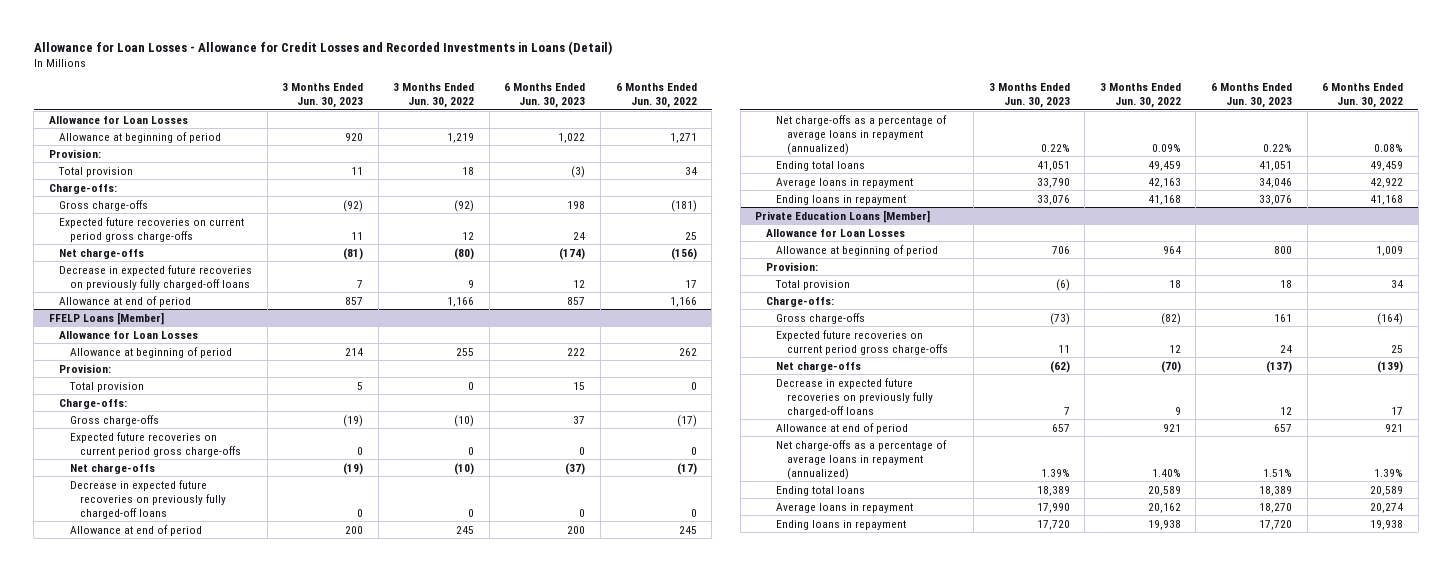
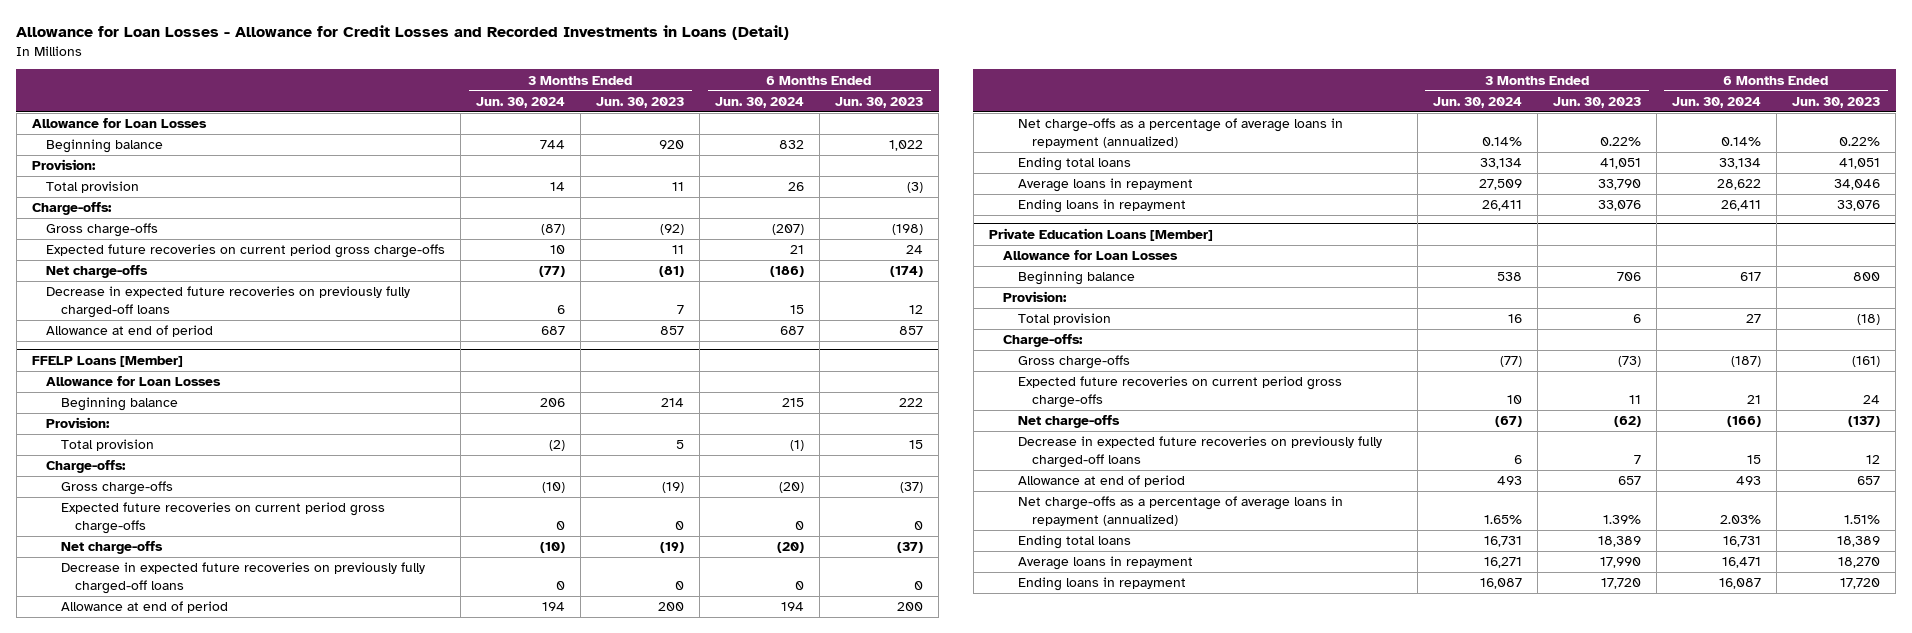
[393,83,475,109] 3 Months Ended Jun. 30, 2022 -> none
[615,83,697,109] 6 Months Ended Jun. 30, 2022 -> none
none -> [476,96,566,108] Jun. 30, 2024
none -> [715,96,805,108] Jun. 30, 2024
[59,131,222,143] Allowance at beginning of period -> [46,139,164,154] Beginning balance
[567,200,586,209] 198 -> [892,224,924,236] (198)
[69,346,232,358] Allowance at beginning of period -> [60,397,178,412] Beginning balance
[573,415,586,424] 37 -> [900,482,924,494] (37)
[776,244,939,256] Allowance at beginning of period -> [1017,271,1135,286] Beginning balance
[1055,278,1070,291] (6) -> [1633,314,1642,324] 6
[1280,279,1293,288] 18 -> [1857,314,1881,326] (18)
[1274,313,1293,322] 161 -> [1852,356,1881,368] (161)

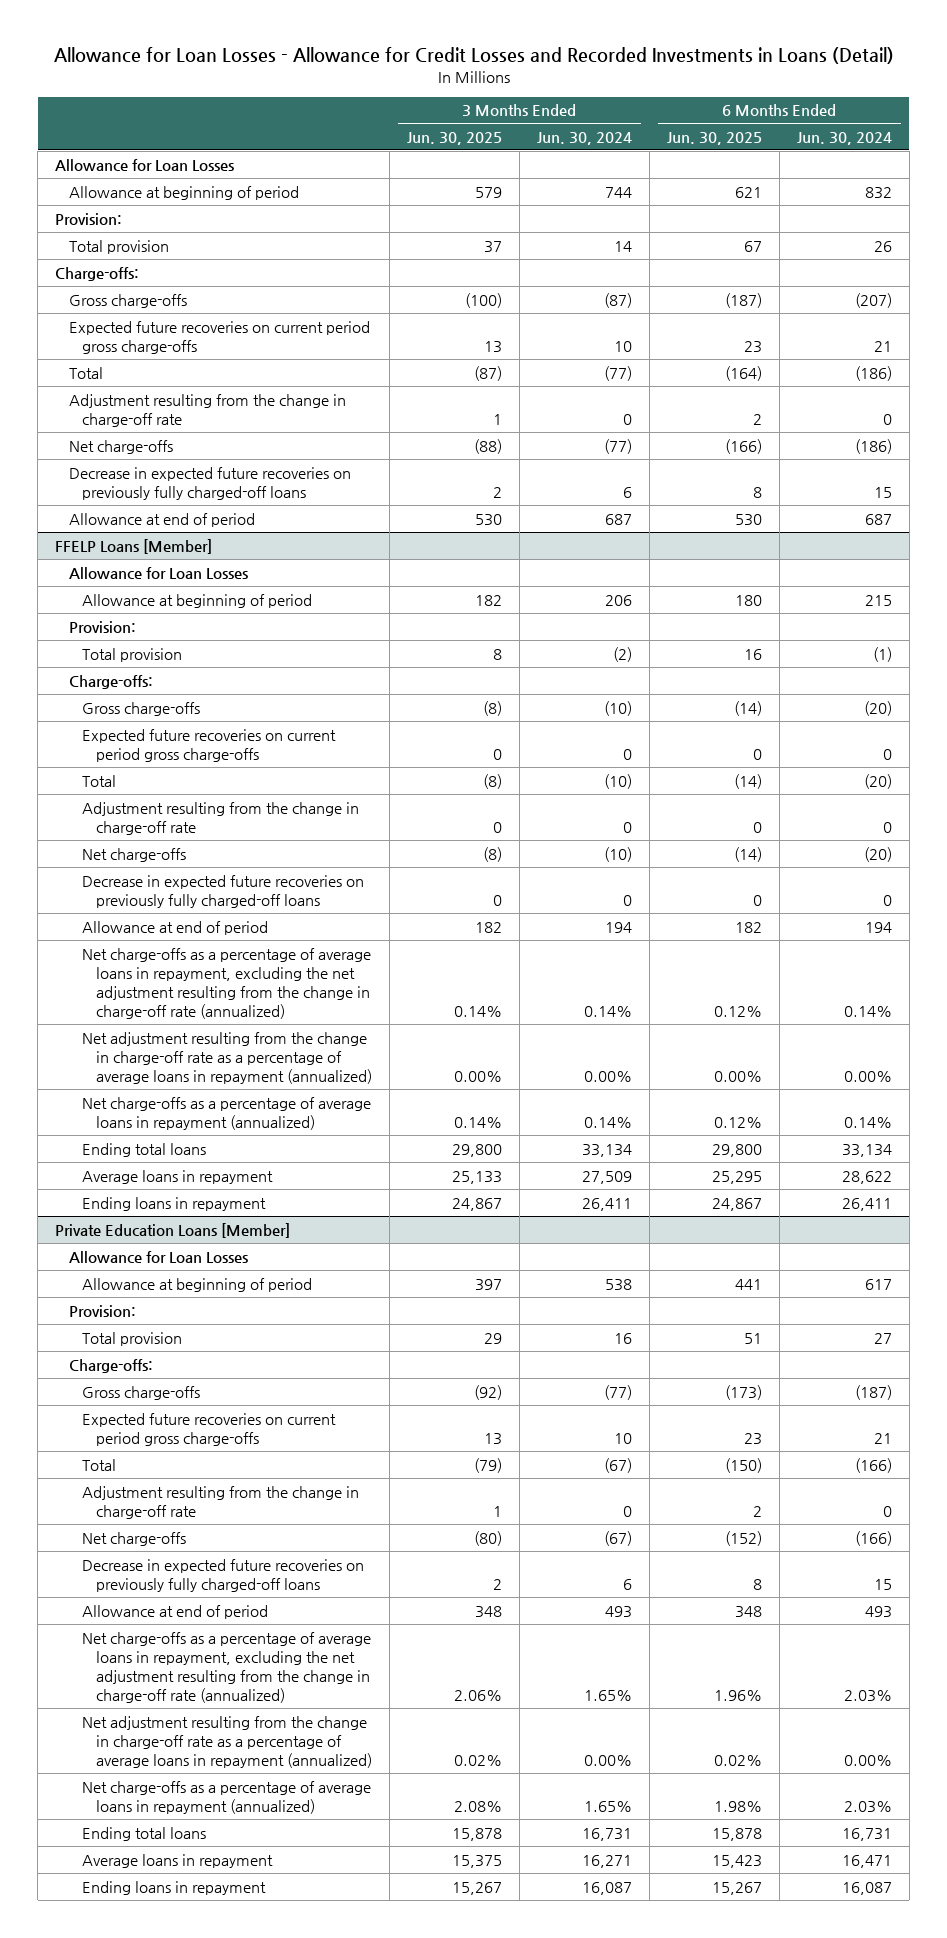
[596,96,685,108] Jun. 30, 2023 -> none
[835,96,924,108] Jun. 30, 2023 -> none
none -> [406,131,502,145] Jun. 30, 2025
none -> [666,131,762,145] Jun. 30, 2025
[46,139,164,154] Beginning balance -> [68,185,299,200] Allowance at beginning of period
none -> [68,366,103,379] Total
none -> [68,393,346,427] Adjustment resulting from the change in charge-off rate
[60,397,178,412] Beginning balance -> [82,593,313,608] Allowance at beginning of period
none -> [82,774,117,787] Total
none -> [82,801,360,835] Adjustment resulting from the change in charge-off rate
none -> [82,947,372,1019] Net charge-offs as a percentage of average loans in repayment, excluding the net adjustment resulting from the change in charge-off rate (annualized)
none -> [82,1031,372,1084] Net adjustment resulting from the change in charge-off rate as a percentage of average loans in repayment (annualized)
[1017,271,1135,286] Beginning balance -> [82,1277,313,1292] Allowance at beginning of period
none -> [82,1458,117,1471] Total
none -> [82,1485,360,1519] Adjustment resulting from the change in charge-off rate
none -> [82,1631,372,1703] Net charge-offs as a percentage of average loans in repayment, excluding the net adjustment resulting from the change in charge-off rate (annualized)
none -> [82,1715,372,1768] Net adjustment resulting from the change in charge-off rate as a percentage of average loans in repayment (annualized)

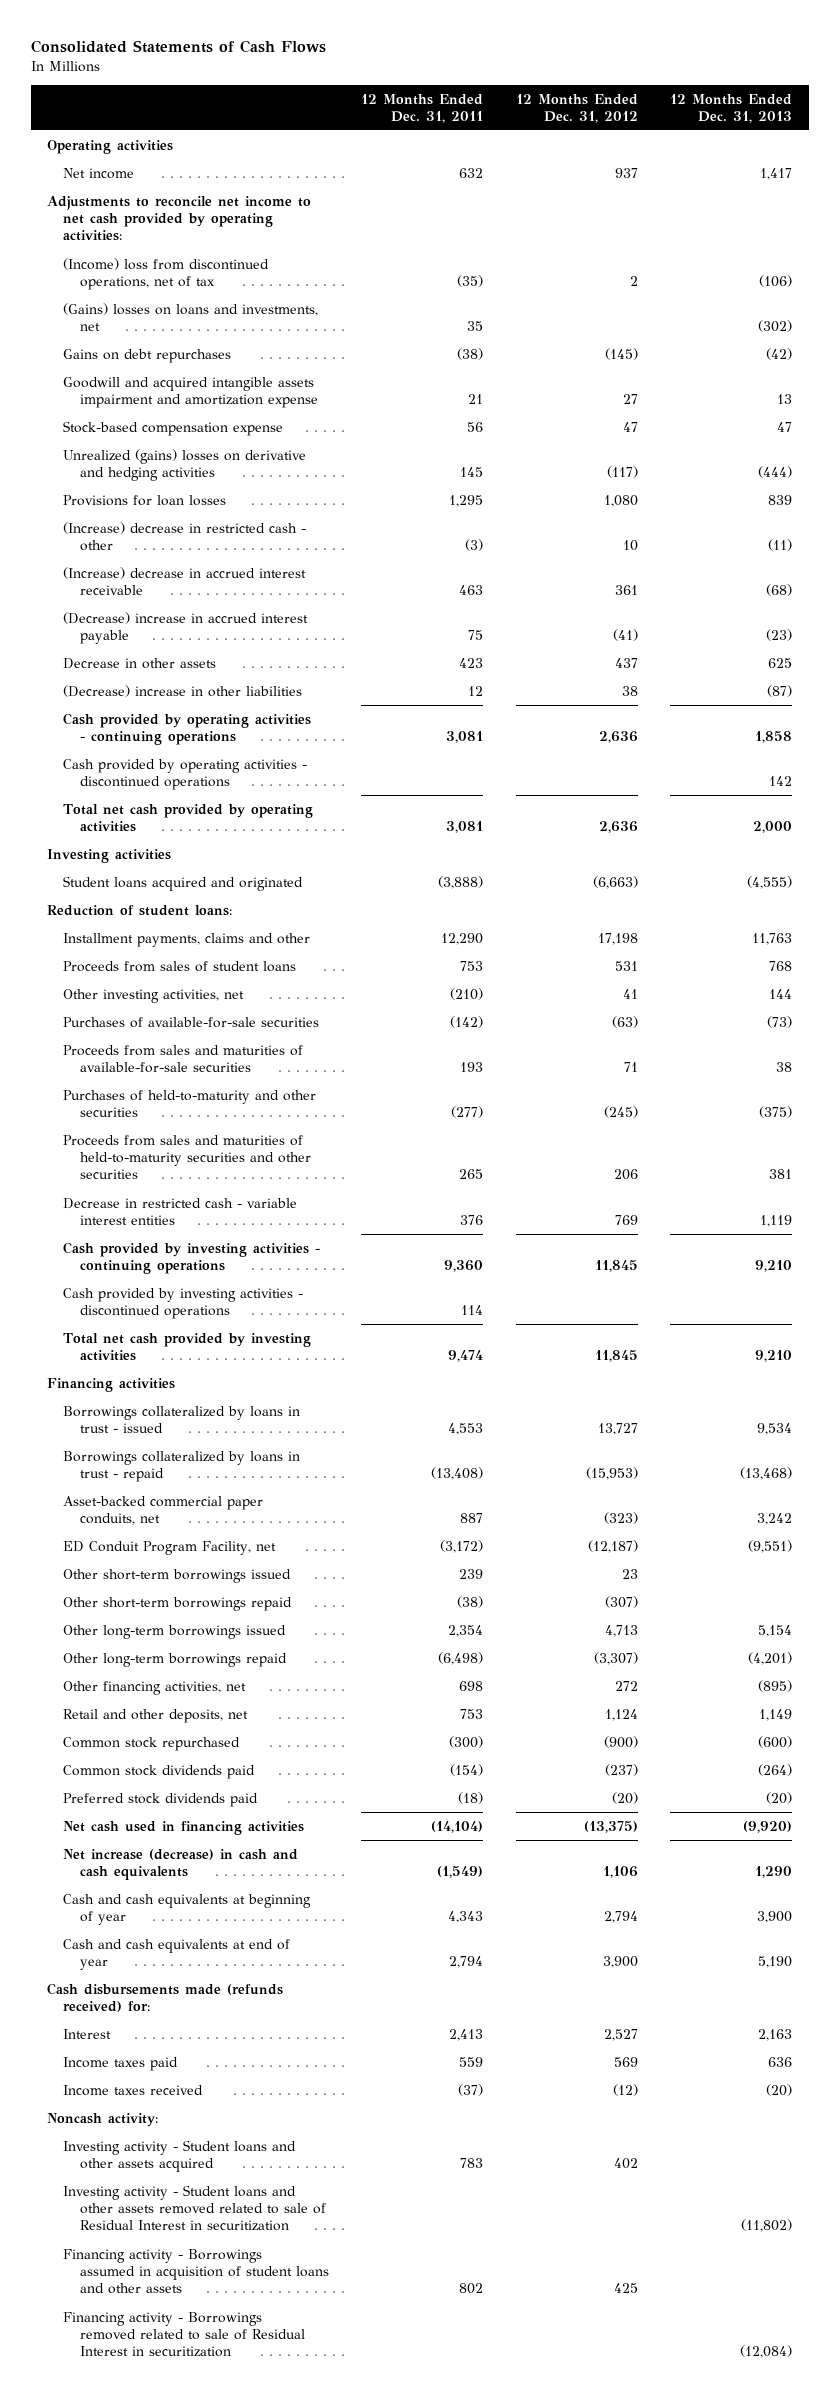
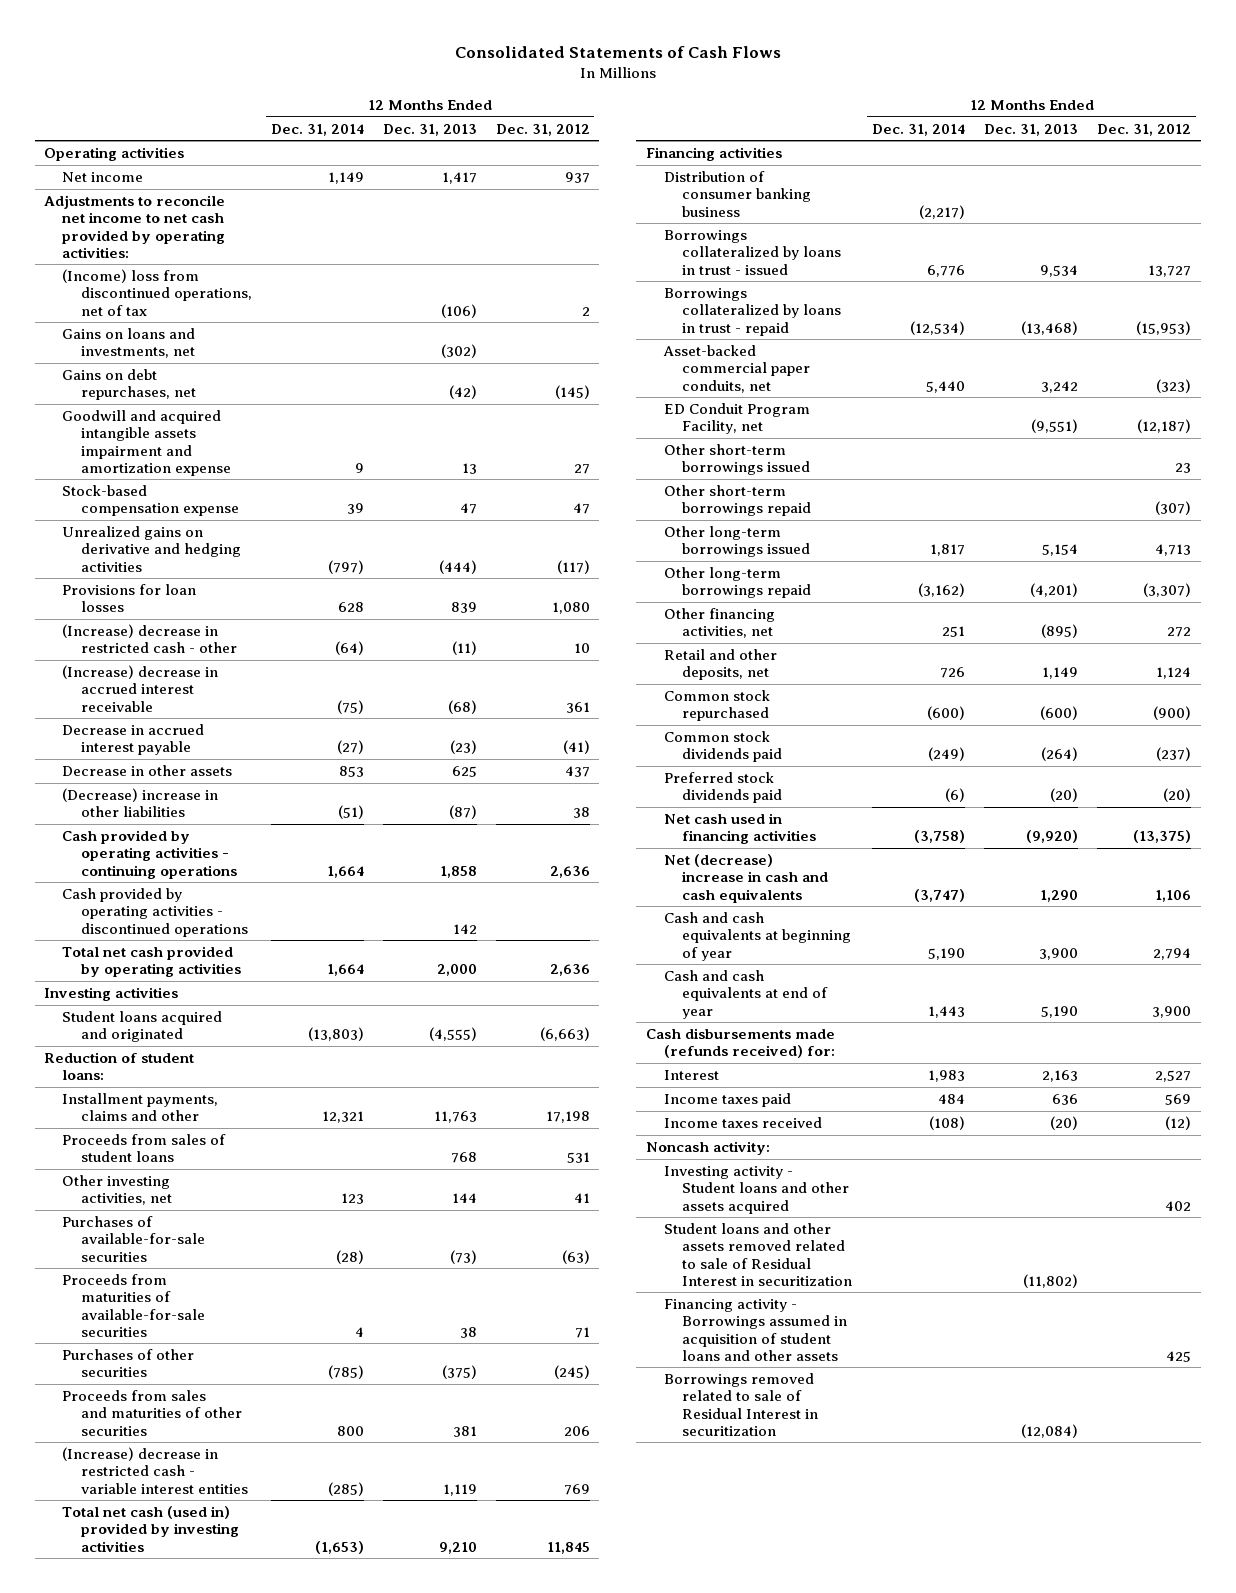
[361,93,484,123] 12 Months Ended Dec. 31, 2011 -> none
none -> [270,123,364,136] Dec. 31, 2014
[63,302,319,332] (Gains) losses on loans and investments, net -> [62,327,196,359] Gains on loans and investments, net
[63,348,232,363] Gains on debt repurchases -> [62,368,196,401] Gains on debt repurchases, net
[63,448,307,482] Unrealized (gains) losses on derivative and hedging activities -> [62,525,241,572] Unrealized gains on derivative and hedging activities
[63,611,309,645] (Decrease) increase in accrued interest payable -> [62,723,205,756] Decrease in accrued interest payable
[63,1241,321,1275] Cash provided by investing activities - continuing operations -> none
[63,1287,304,1320] Cash provided by investing activities - discontinued operations -> none
[63,1044,304,1074] Proceeds from sales and maturities of available-for-sale securities -> [62,1273,205,1337] Proceeds from maturities of available-for-sale securities
[63,1089,317,1118] Purchases of held-to-maturity and other securities -> [62,1348,195,1378] Purchases of other securities
[63,1134,311,1180] Proceeds from sales and maturities of held-to-maturity securities and other securities -> [62,1389,242,1436] Proceeds from sales and maturities of other securities
[63,1197,298,1226] Decrease in restricted cash - variable interest entities -> [62,1446,248,1494] (Increase) decrease in restricted cash - variable interest entities
[63,1332,312,1362] Total net cash provided by investing activities -> [62,1505,239,1552] Total net cash (used in) provided by investing activities
none -> [664,170,812,217] Distribution of consumer banking business
[63,1848,299,1881] Net increase (decrease) in cash and cash equivalents -> [664,853,829,903] Net (decrease) increase in cash and cash equivalents
[63,2184,326,2232] Investing activity - Student loans and other assets removed related to sale of Residual Interest in securitization -> [664,1222,853,1286] Student loans and other assets removed related to sale of Residual Interest in securitization
[63,2311,305,2358] Financing activity - Borrowings removed related to sale of Residual Interest in securitization -> [664,1372,819,1436] Borrowings removed related to sale of Residual Interest in securitization

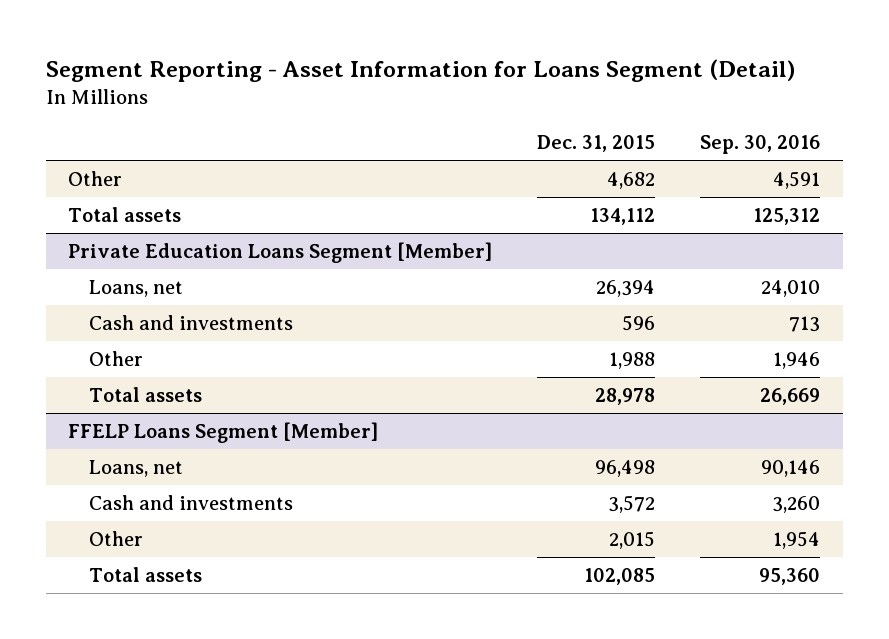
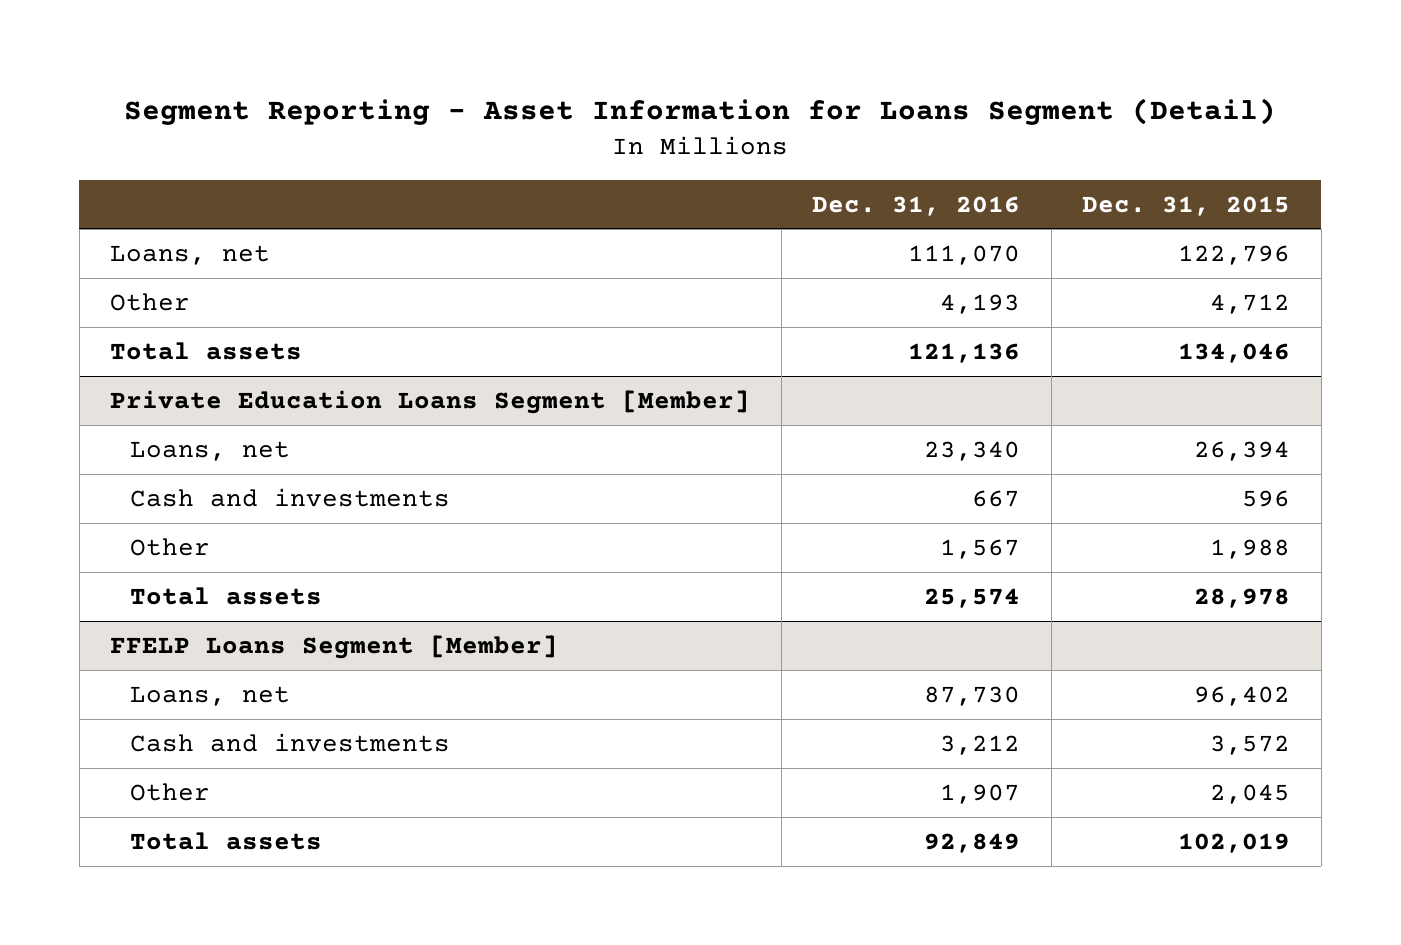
[700,135,821,155] Sep. 30, 2016 -> none
none -> [812,195,1021,216] Dec. 31, 2016
none -> [110,244,271,265] Loans, net
[607,171,656,189] 4,682 -> [1210,293,1291,314] 4,712
[590,207,656,225] 134,112 -> [1178,342,1291,363] 134,046
[595,459,656,477] 96,498 -> [1194,685,1291,706] 96,402
[609,530,656,549] 2,015 -> [1210,783,1291,804] 2,045
[584,567,656,585] 102,085 -> [1178,832,1291,853] 102,019

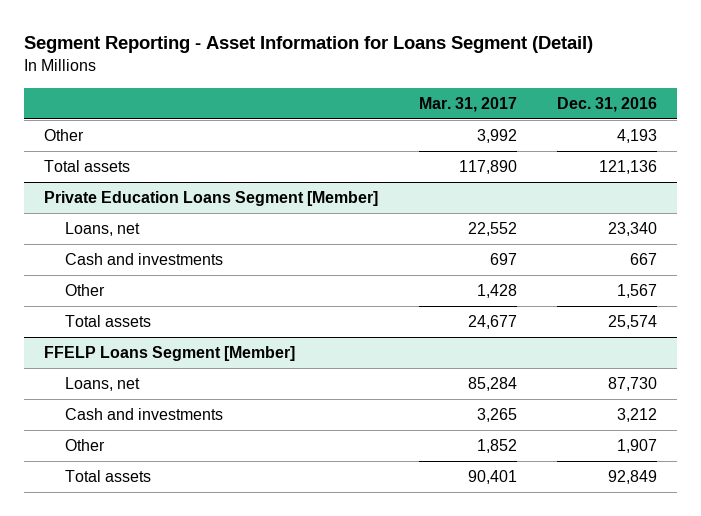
[1082,195,1291,216] Dec. 31, 2015 -> none
none -> [418,96,517,112] Mar. 31, 2017
[110,244,271,265] Loans, net -> none

